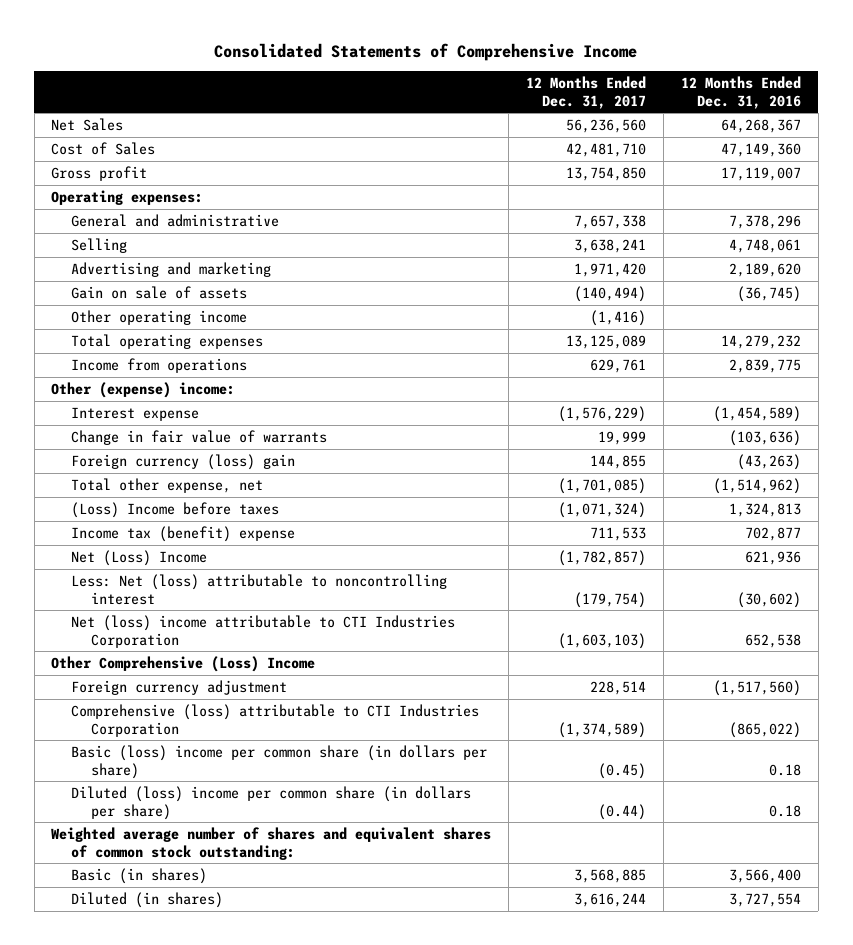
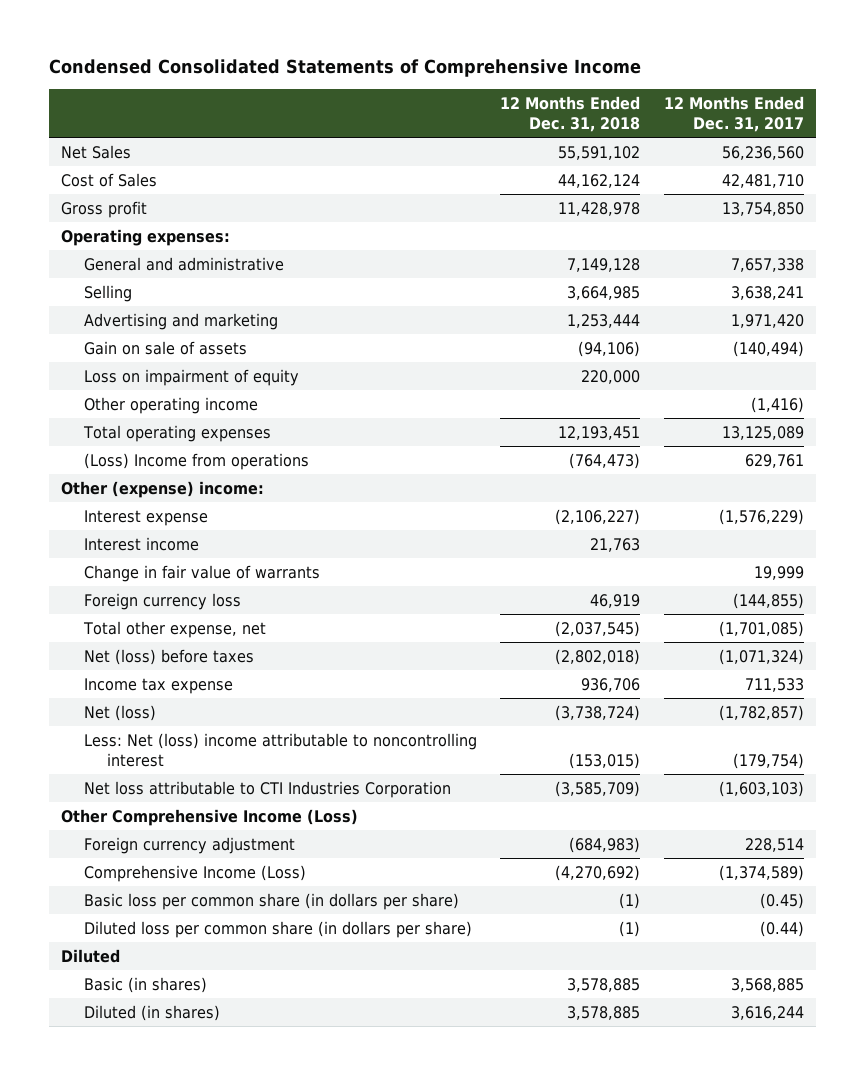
[214,42,638,61] Consolidated Statements of Comprehensive Income -> [48,59,641,78] Condensed Consolidated Statements of Comprehensive Income
[681,76,802,109] 12 Months Ended Dec. 31, 2016 -> none
none -> [500,95,641,133] 12 Months Ended Dec. 31, 2018
none -> [83,368,299,386] Loss on impairment of equity
[71,357,248,373] Income from operations -> [83,452,309,470] (Loss) Income from operations
none -> [83,536,199,551] Interest income
[71,453,296,470] Foreign currency (loss) gain -> [83,592,241,610] Foreign currency loss
[590,454,647,469] 144,855 -> [733,592,805,609] (144,855)
[71,501,280,518] (Loss) Income before taxes -> [83,648,254,665] Net (loss) before taxes
[71,525,296,542] Income tax (benefit) expense -> [83,677,233,694] Income tax expense
[71,549,208,566] Net (Loss) Income -> [83,704,156,721] Net (loss)
[71,573,448,605] Less: Net (loss) attributable to noncontrolling interest -> [83,732,477,768] Less: Net (loss) income attributable to noncontrolling interest
[71,614,456,648] Net (loss) income attributable to CTI Industries Corporation -> [83,780,451,798] Net loss attributable to CTI Industries Corporation
[51,655,316,672] Other Comprehensive (Loss) Income -> [60,808,358,826] Other Comprehensive Income (Loss)
[71,703,480,737] Comprehensive (loss) attributable to CTI Industries Corporation -> [83,864,306,882] Comprehensive Income (Loss)
[71,744,488,779] Basic (loss) income per common share (in dollars per share) -> [83,892,459,910] Basic loss per common share (in dollars per share)
[71,785,472,820] Diluted (loss) income per common share (in dollars per share) -> [83,920,472,938] Diluted loss per common share (in dollars per share)
[51,826,492,860] Weighted average number of shares and equivalent shares of common stock outstanding: -> [60,948,120,963] Diluted

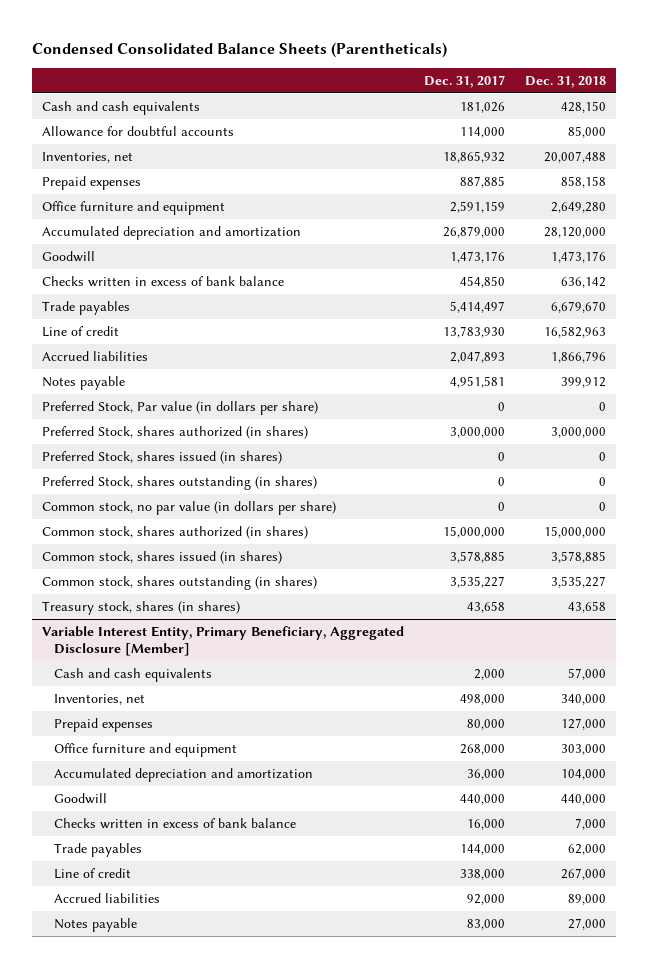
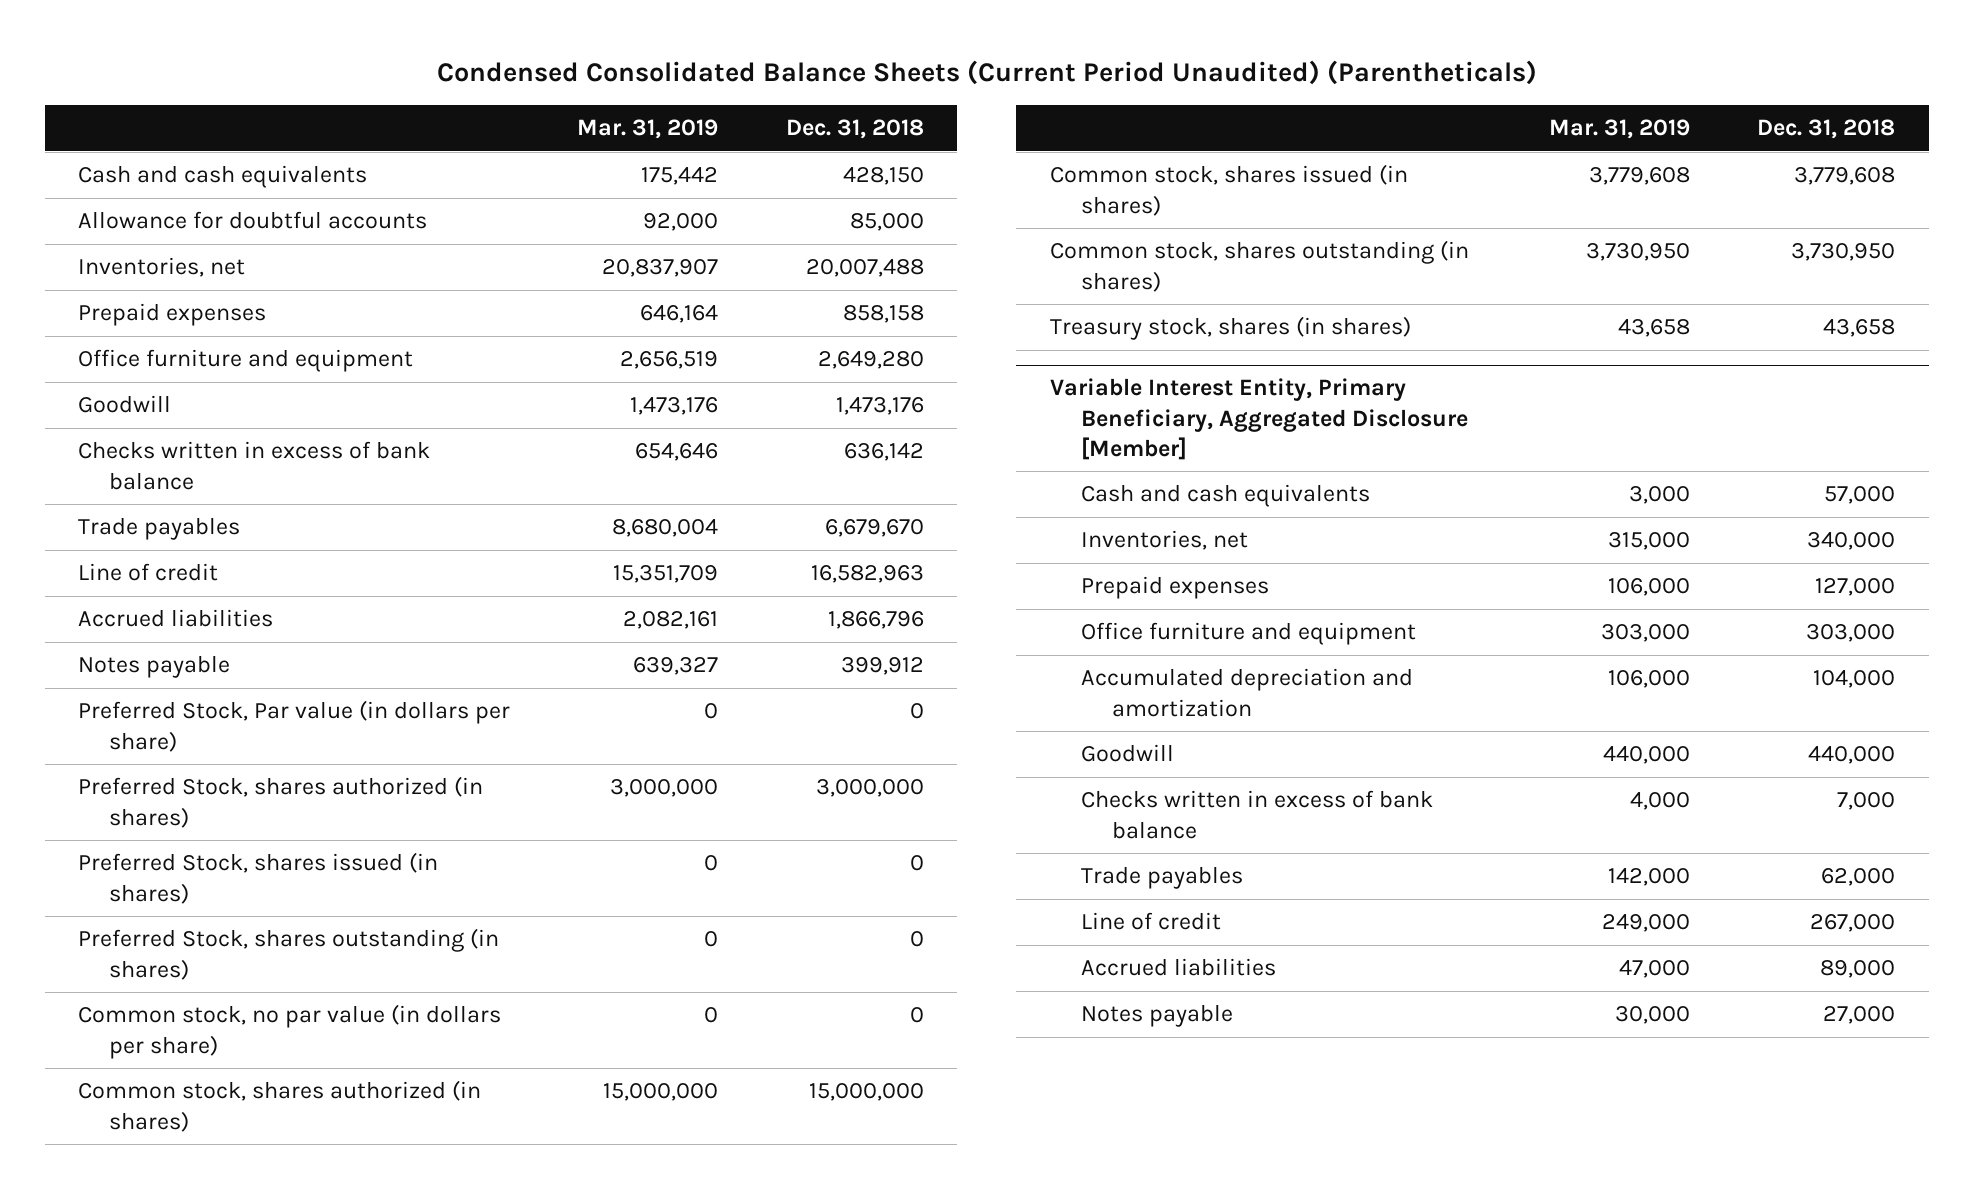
[32,42,448,59] Condensed Consolidated Balance Sheets (Parentheticals) -> [436,60,1537,86] Condensed Consolidated Balance Sheets (Current Period Unaudited) (Parentheticals)
[424,74,506,88] Dec. 31, 2017 -> none
none -> [577,119,719,140] Mar. 31, 2019
[42,225,302,240] Accumulated depreciation and amortization -> none
[550,550,606,563] 3,578,885 -> [1794,167,1896,186] 3,779,608
[550,575,606,588] 3,535,227 -> [1791,243,1896,262] 3,730,950

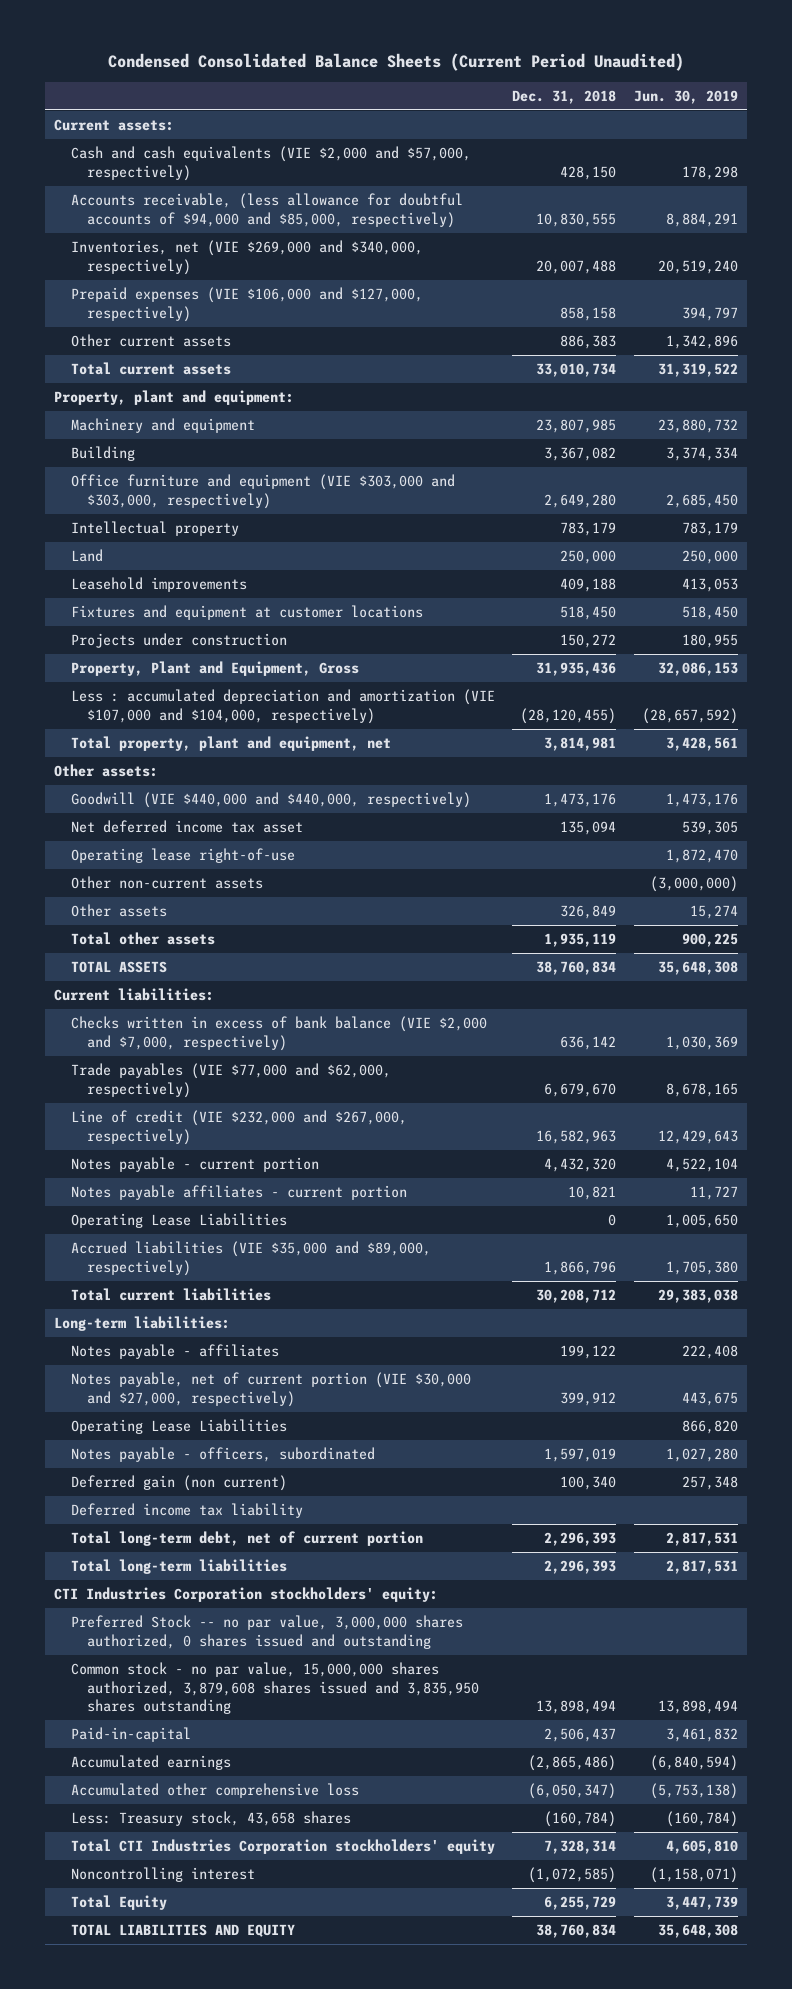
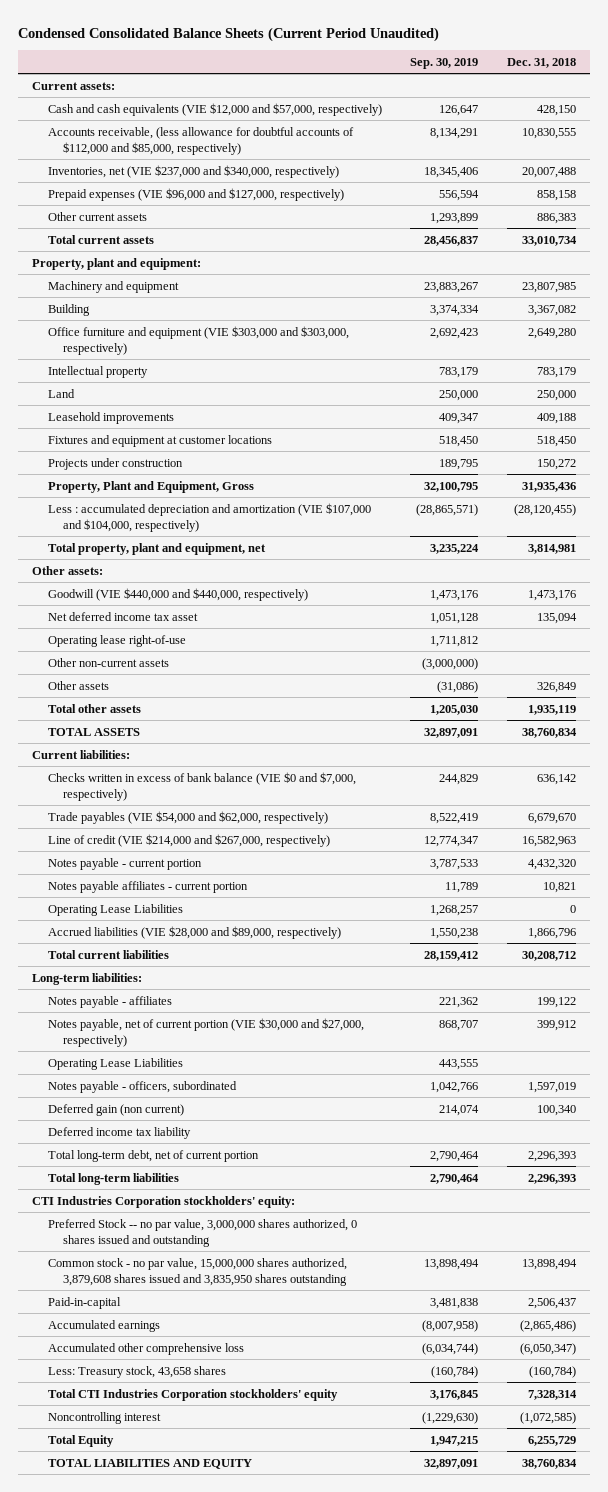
[634,89,739,104] Jun. 30, 2019 -> none
none -> [410,58,479,70] Sep. 30, 2019
[70,146,471,181] Cash and cash equivalents (VIE $2,000 and $57,000, respectively) -> [47,102,382,116] Cash and cash equivalents (VIE $12,000 and $57,000, respectively)
[70,193,463,228] Accounts receivable, (less allowance for doubtful accounts of $94,000 and $85,000, respectively) -> [47,126,354,156] Accounts receivable, (less allowance for doubtful accounts of $112,000 and $85,000, respectively)
[70,240,423,275] Inventories, net (VIE $269,000 and $340,000, respectively) -> [47,164,339,178] Inventories, net (VIE $237,000 and $340,000, respectively)
[70,287,423,322] Prepaid expenses (VIE $106,000 and $127,000, respectively) -> [47,187,344,201] Prepaid expenses (VIE $96,000 and $127,000, respectively)
[70,1016,487,1051] Checks written in excess of bank balance (VIE $2,000 and $7,000, respectively) -> [47,771,356,802] Checks written in excess of bank balance (VIE $0 and $7,000, respectively)
[70,1063,391,1098] Trade payables (VIE $77,000 and $62,000, respectively) -> [47,810,328,824] Trade payables (VIE $54,000 and $62,000, respectively)
[70,1110,407,1145] Line of credit (VIE $232,000 and $267,000, respectively) -> [47,833,330,847] Line of credit (VIE $214,000 and $267,000, respectively)
[70,1241,431,1276] Accrued liabilities (VIE $35,000 and $89,000, respectively) -> [47,925,341,939] Accrued liabilities (VIE $28,000 and $89,000, respectively)

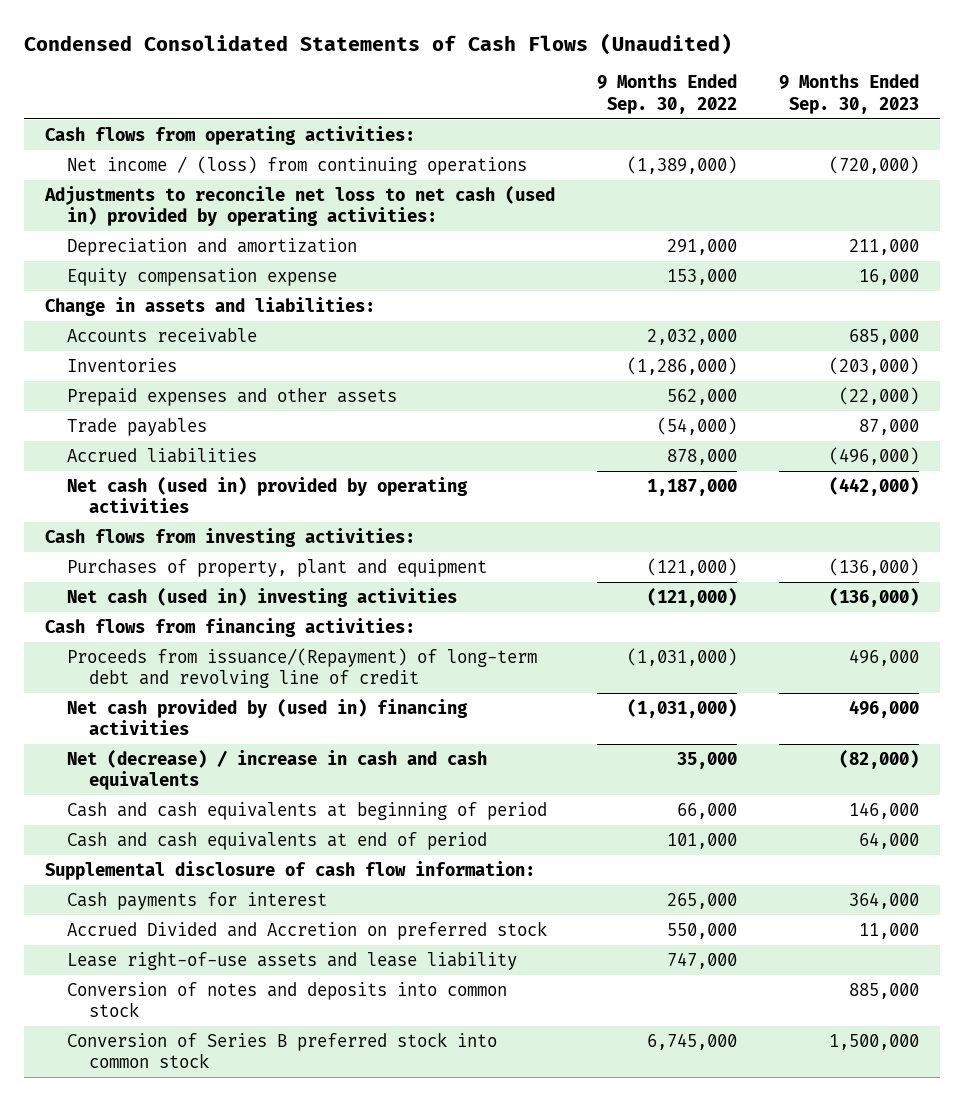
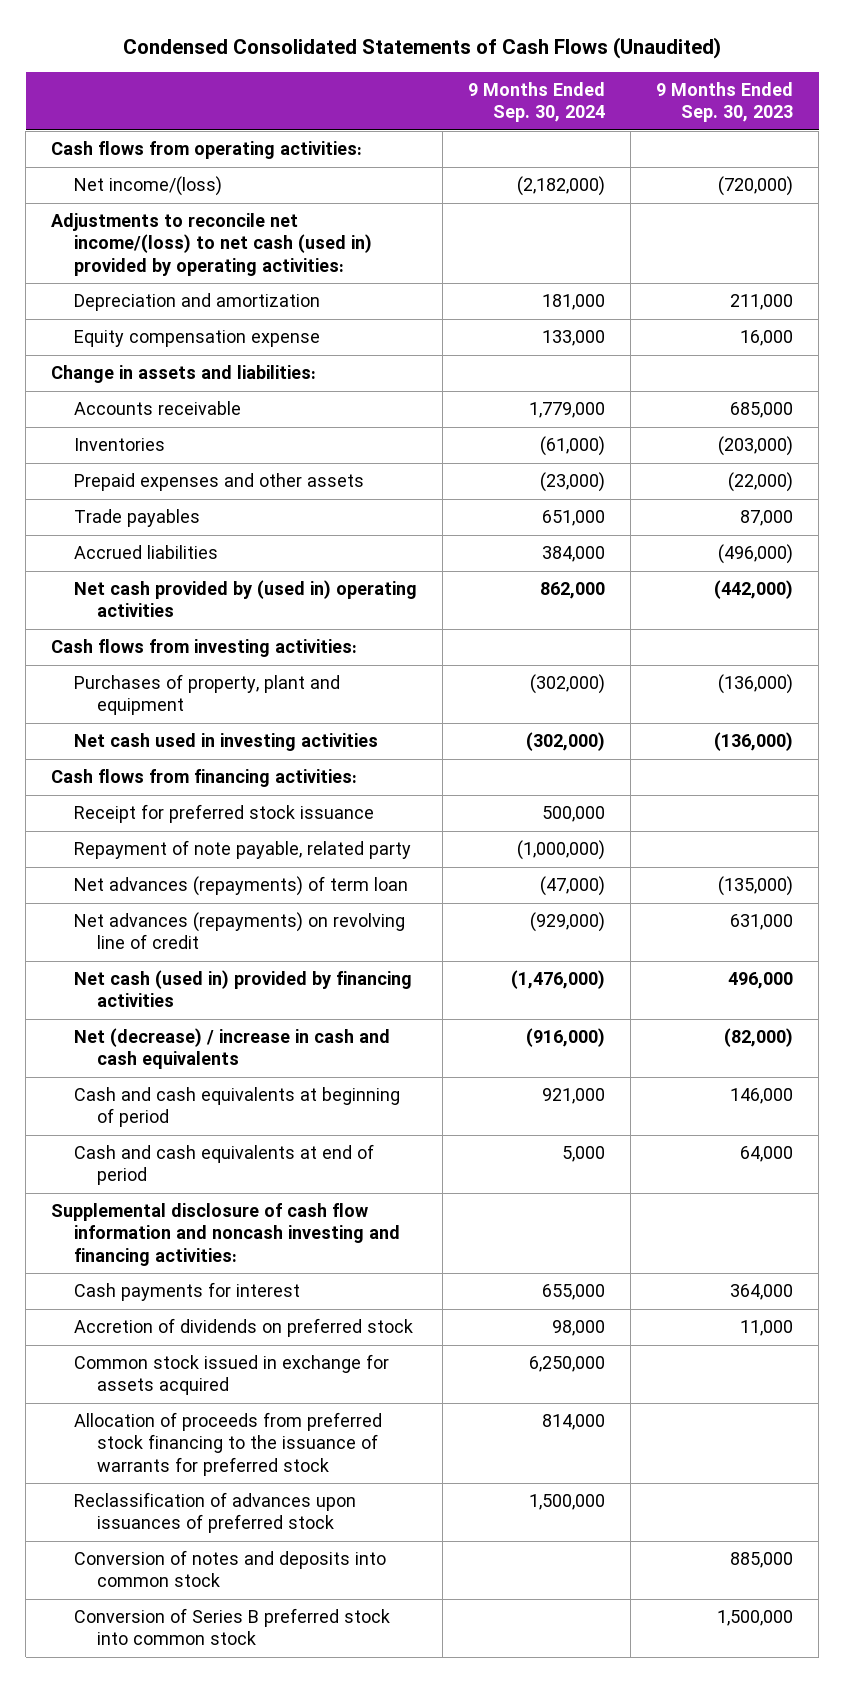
[596,74,737,114] 9 Months Ended Sep. 30, 2022 -> none
none -> [468,82,606,123] 9 Months Ended Sep. 30, 2024
[67,155,528,175] Net income / (loss) from continuing operations -> [74,176,223,197] Net income/(loss)
[44,185,556,227] Adjustments to reconcile net loss to net cash (used in) provided by operating activities: -> [51,213,373,276] Adjustments to reconcile net income/(loss) to net cash (used in) provided by operating activities:
[67,476,469,514] Net cash (used in) provided by operating activities -> [74,580,418,618] Net cash provided by (used in) operating activities
[67,587,458,607] Net cash (used in) investing activities -> [74,733,379,752] Net cash used in investing activities
[67,647,538,689] Proceeds from issuance/(Repayment) of long-term debt and revolving line of credit -> none
none -> [74,804,375,824] Receipt for preferred stock issuance
none -> [74,840,412,860] Repayment of note payable, related party
none -> [74,876,409,897] Net advances (repayments) of term loan
none -> [74,912,406,950] Net advances (repayments) on revolving line of credit
[67,698,469,736] Net cash provided by (used in) financing activities -> [74,970,413,1008] Net cash (used in) provided by financing activities
[45,860,536,880] Supplemental disclosure of cash flow information: -> [51,1203,401,1266] Supplemental disclosure of cash flow information and noncash investing and financing activities:
[67,920,548,940] Accrued Divided and Accretion on preferred stock -> none
[67,951,518,970] Lease right-of-use assets and lease liability -> none
none -> [74,1318,414,1338] Accretion of dividends on preferred stock
none -> [74,1354,390,1396] Common stock issued in exchange for assets acquired
none -> [74,1412,383,1476] Allocation of proceeds from preferred stock financing to the issuance of warrants for preferred stock
none -> [74,1492,357,1534] Reclassification of advances upon issuances of preferred stock

